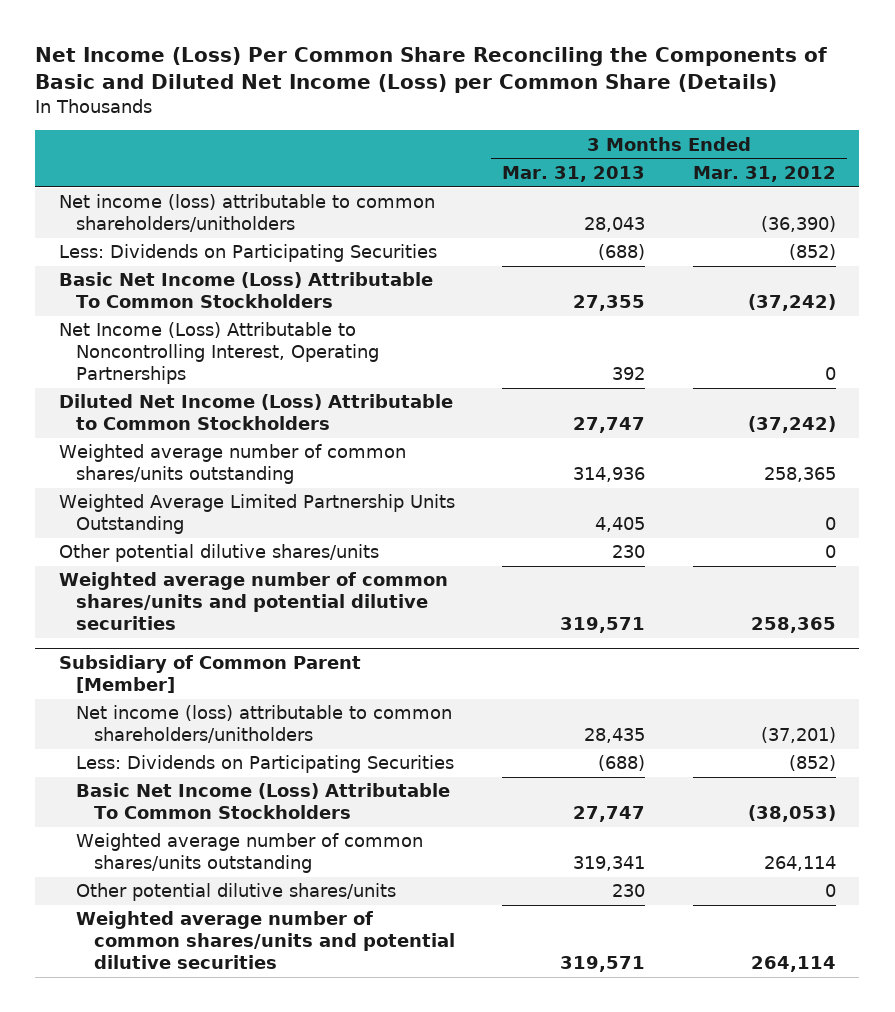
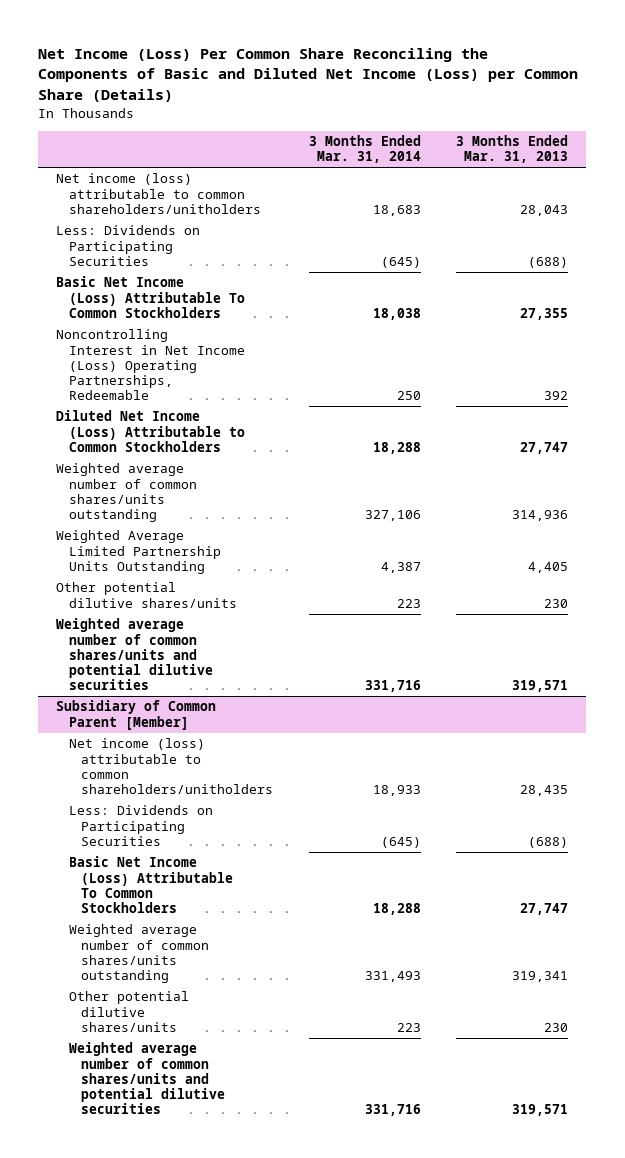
[692,165,836,182] Mar. 31, 2012 -> none
none -> [308,135,421,164] 3 Months Ended Mar. 31, 2014
[58,322,380,384] Net Income (Loss) Attributable to Noncontrolling Interest, Operating Partnerships -> [56,329,245,401] Noncontrolling Interest in Net Income (Loss) Operating Partnerships, Redeemable

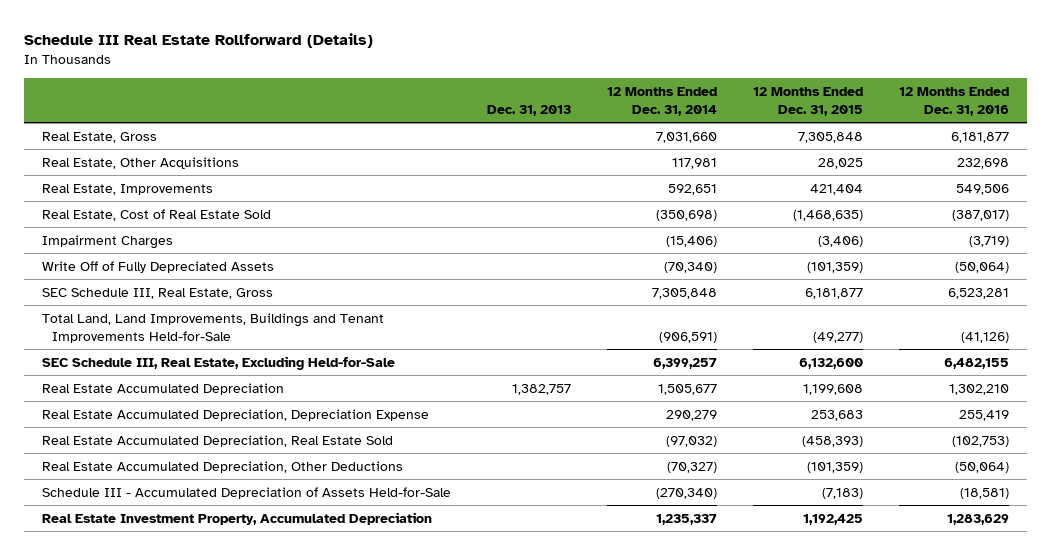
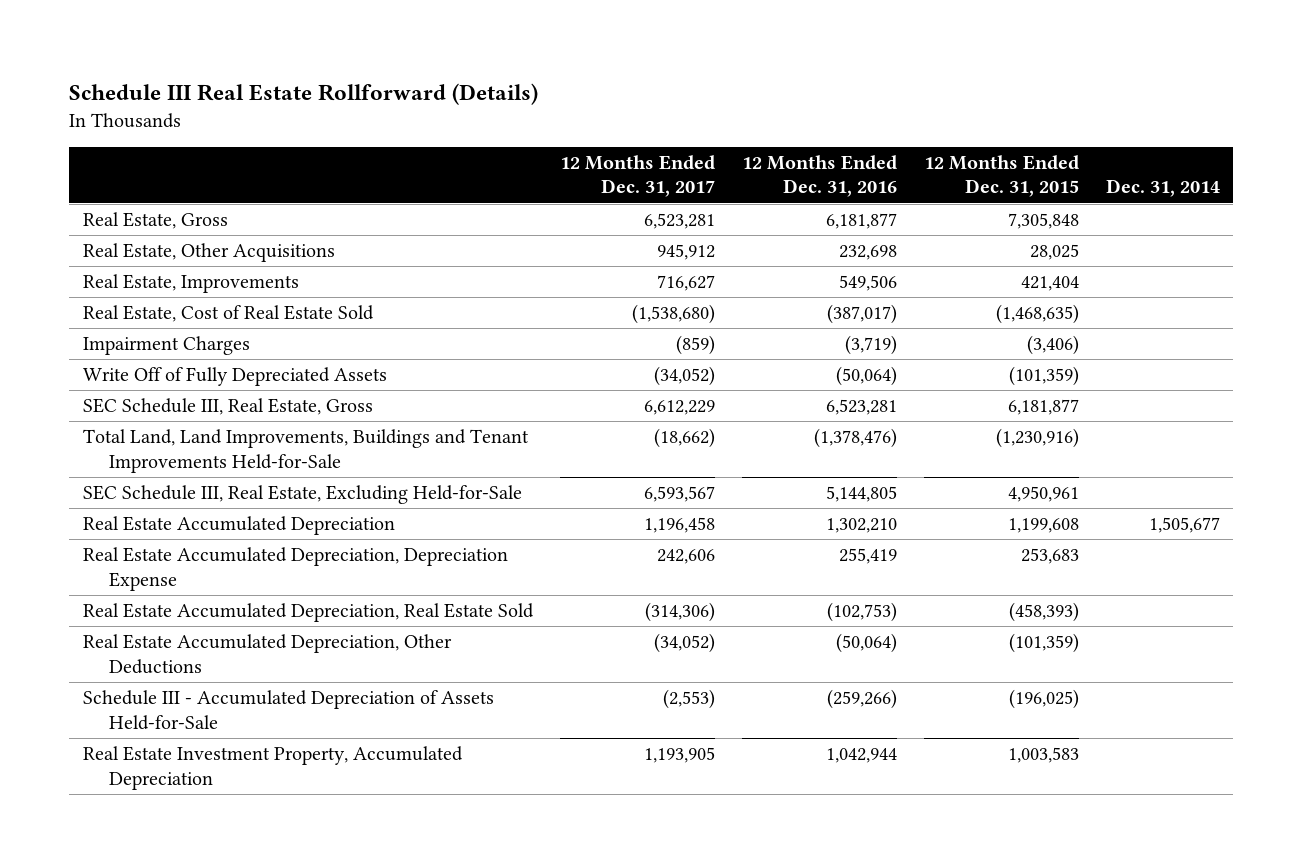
[486,104,571,116] Dec. 31, 2013 -> none
[606,86,717,116] 12 Months Ended Dec. 31, 2014 -> none
none -> [559,154,715,198] 12 Months Ended Dec. 31, 2017
none -> [1105,179,1220,198] Dec. 31, 2014
[813,331,864,343] (49,277) -> [995,428,1079,449] (1,230,916)
[961,331,1010,343] (41,126) -> [813,428,897,449] (1,378,476)
[799,357,864,369] 6,132,600 -> [1007,486,1079,503] 4,950,961
[944,357,1010,369] 6,482,155 -> [825,486,897,503] 5,144,805
[822,487,864,499] (7,183) -> [1008,689,1079,710] (196,025)
[960,487,1010,499] (18,581) -> [826,689,897,710] (259,266)
[803,513,864,525] 1,192,425 -> [1007,747,1079,764] 1,003,583
[947,513,1010,525] 1,283,629 -> [825,748,897,764] 1,042,944

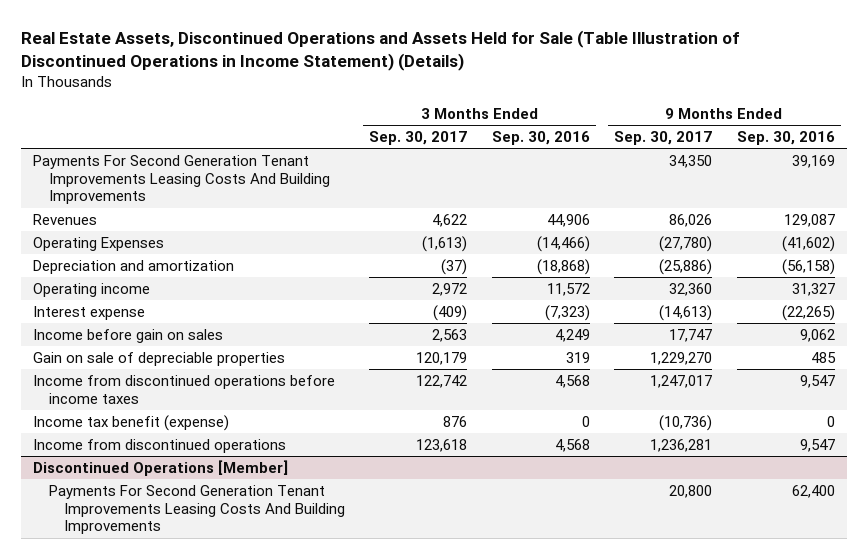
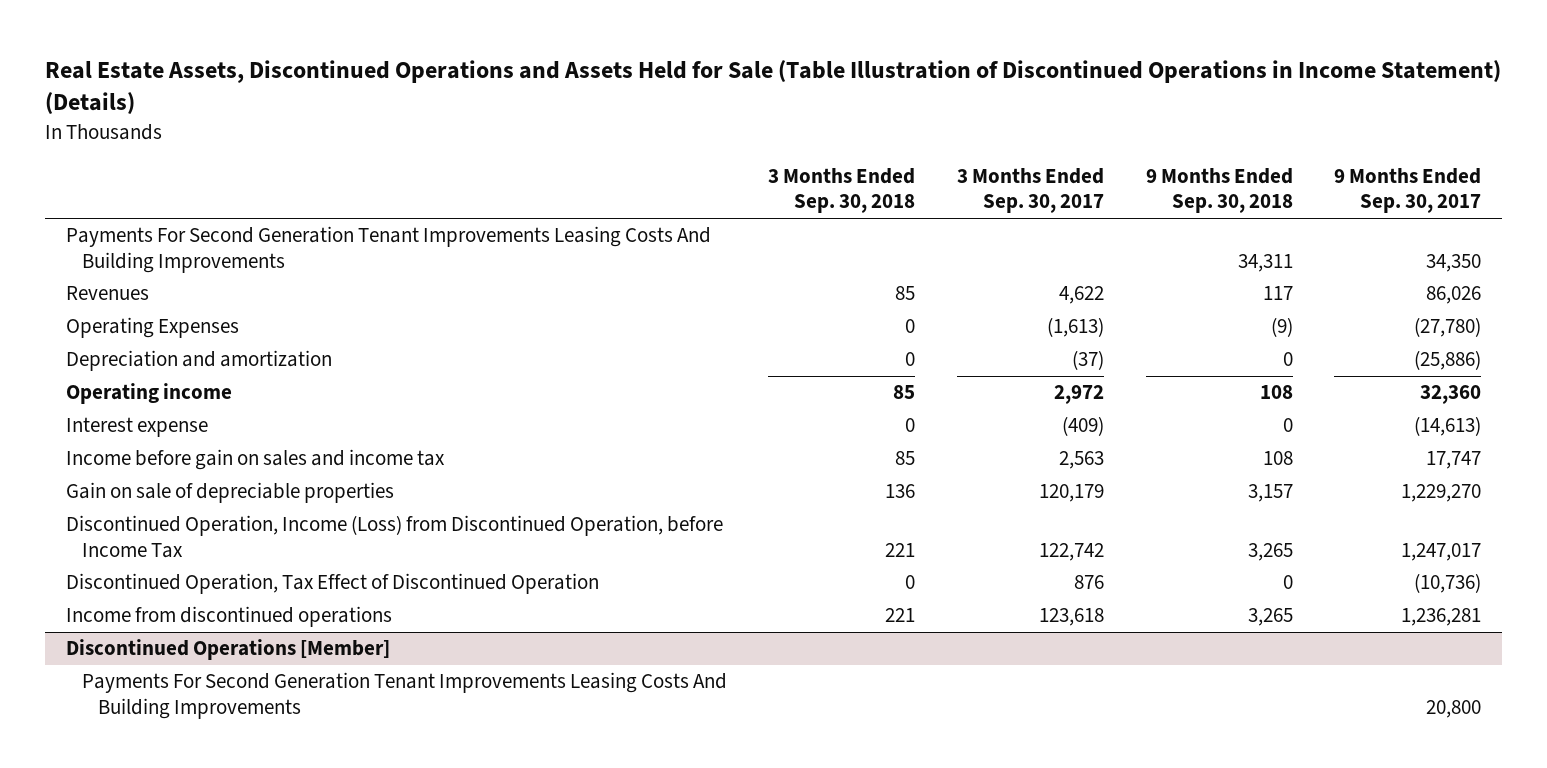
[491,131,590,146] Sep. 30, 2016 -> none
[736,131,835,146] Sep. 30, 2016 -> none
none -> [768,167,916,214] 3 Months Ended Sep. 30, 2018
none -> [1145,167,1293,214] 9 Months Ended Sep. 30, 2018
[33,328,224,343] Income before gain on sales -> [65,449,445,471] Income before gain on sales and income tax
[33,374,336,404] Income from discontinued operations before income taxes -> [65,515,723,558] Discontinued Operation, Income (Loss) from Discontinued Operation, before Income Tax
[33,414,230,431] Income tax benefit (expense) -> [65,573,599,595] Discontinued Operation, Tax Effect of Discontinued Operation

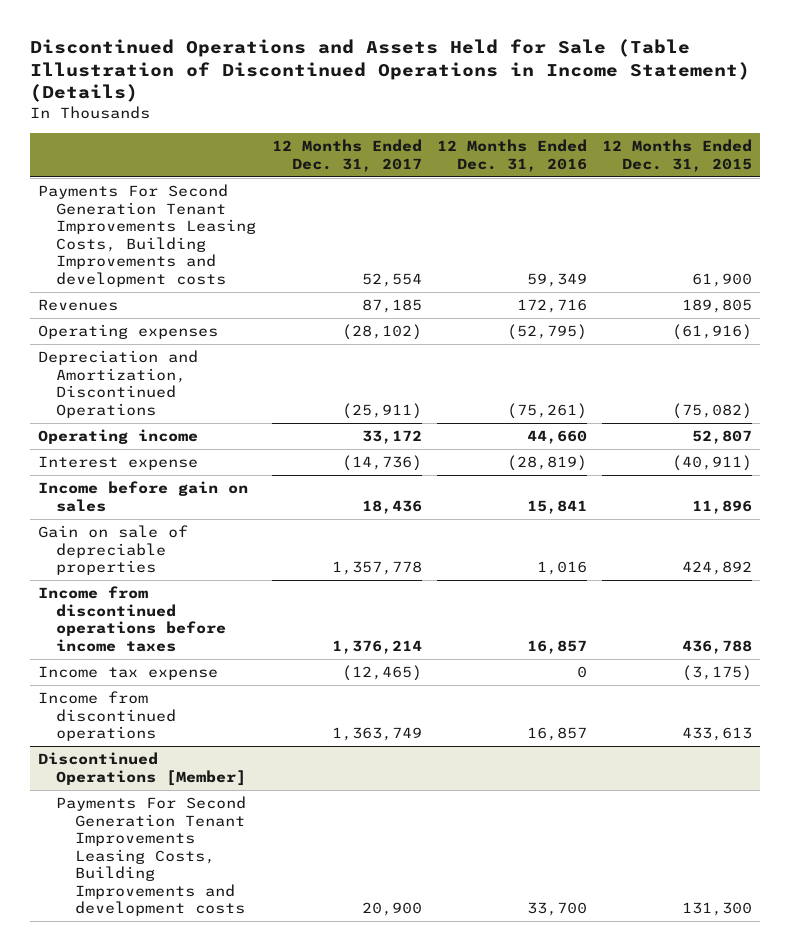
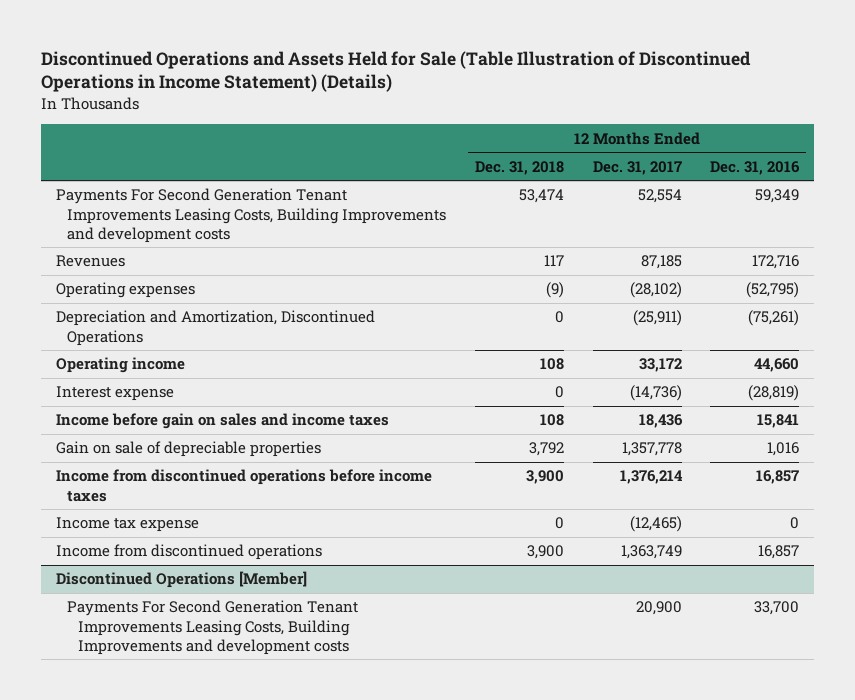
[602,139,753,172] 12 Months Ended Dec. 31, 2015 -> none
none -> [474,160,564,175] Dec. 31, 2018
[37,481,248,512] Income before gain on sales -> [55,413,389,430] Income before gain on sales and income taxes

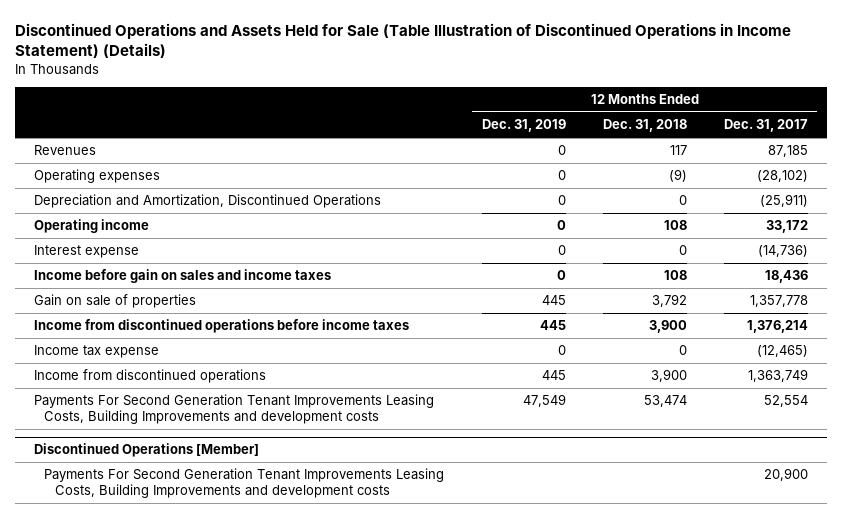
[710,160,801,175] Dec. 31, 2016 -> none
none -> [481,119,566,133] Dec. 31, 2019
[55,441,321,458] Gain on sale of depreciable properties -> [33,294,196,309] Gain on sale of properties
[55,188,446,243] Payments For Second Generation Tenant Improvements Leasing Costs, Building Improvements and development costs -> [33,394,434,425] Payments For Second Generation Tenant Improvements Leasing Costs, Building Improvements and development costs

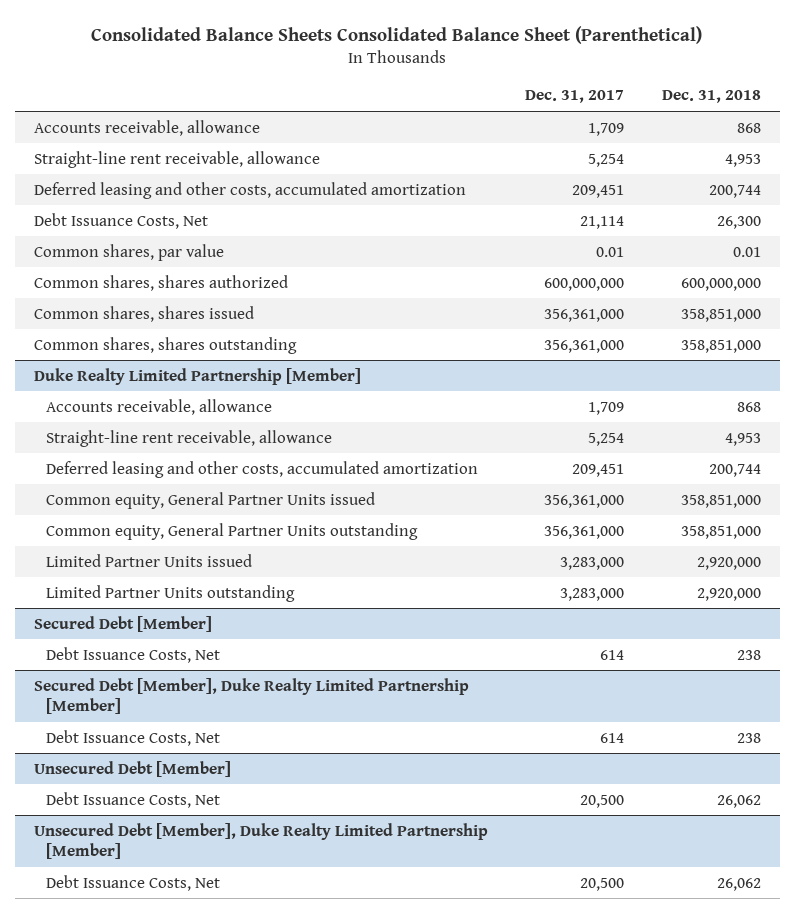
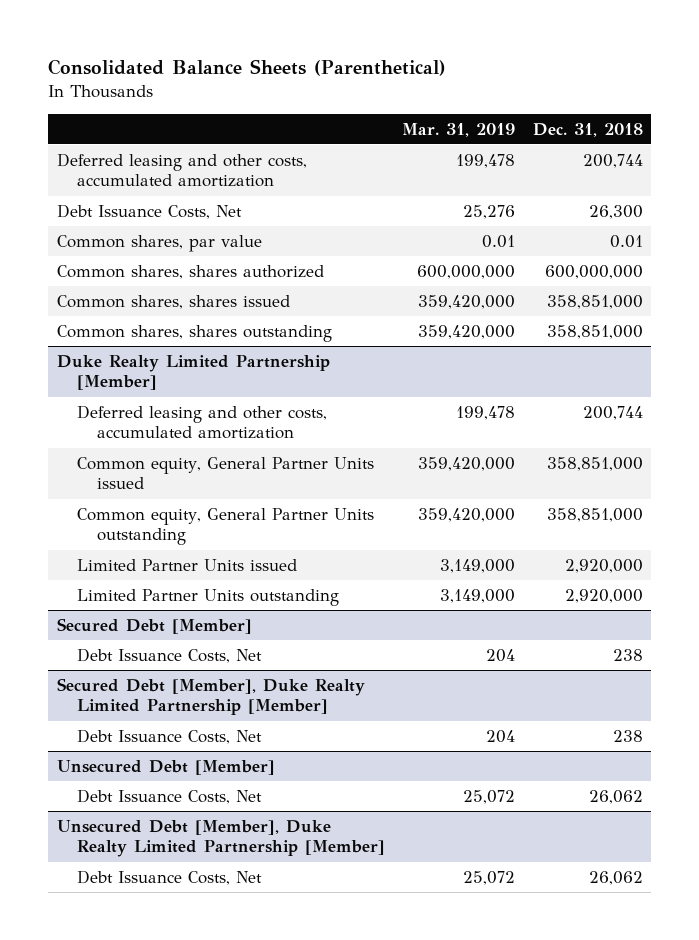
[91,25,703,44] Consolidated Balance Sheets Consolidated Balance Sheet (Parenthetical) -> [47,59,446,77] Consolidated Balance Sheets (Parenthetical)
[525,90,625,104] Dec. 31, 2017 -> none
none -> [402,122,516,137] Mar. 31, 2019
[33,119,260,136] Accounts receivable, allowance -> none
[33,150,320,168] Straight-line rent receivable, allowance -> none
[45,398,272,415] Accounts receivable, allowance -> none
[45,429,332,447] Straight-line rent receivable, allowance -> none

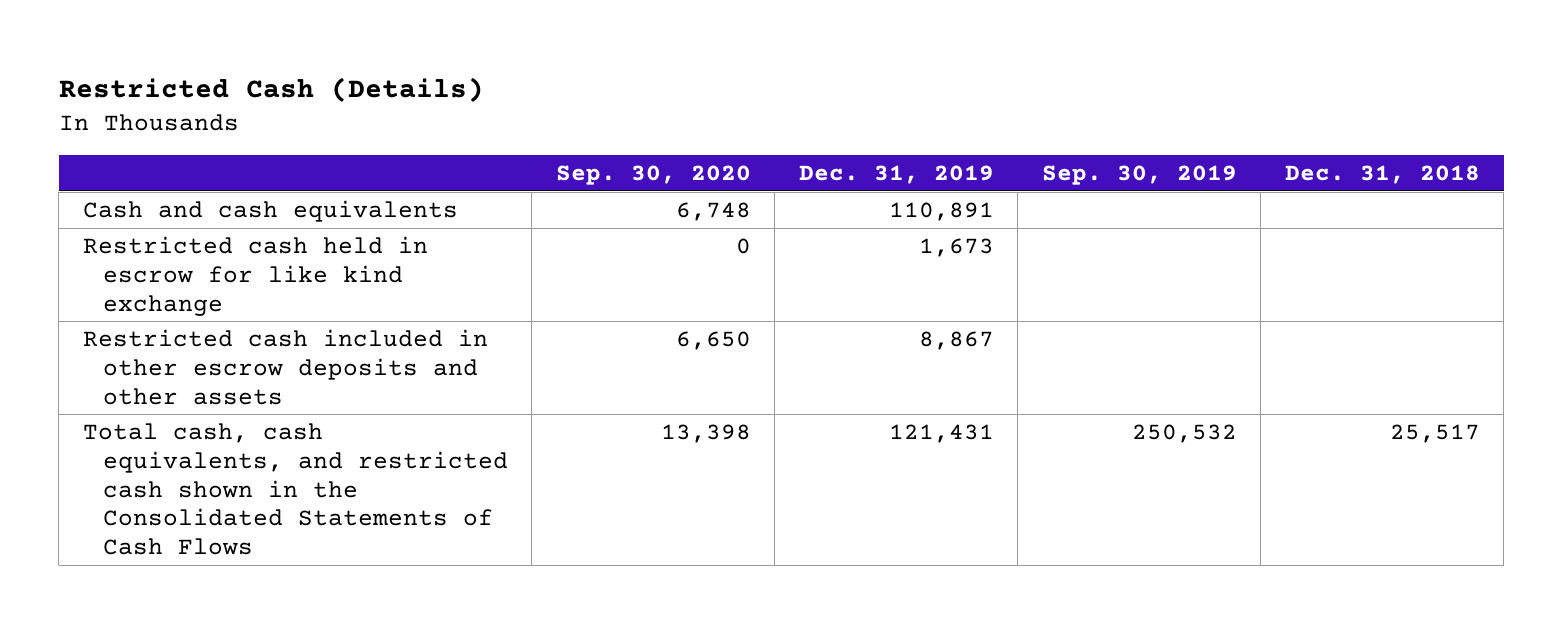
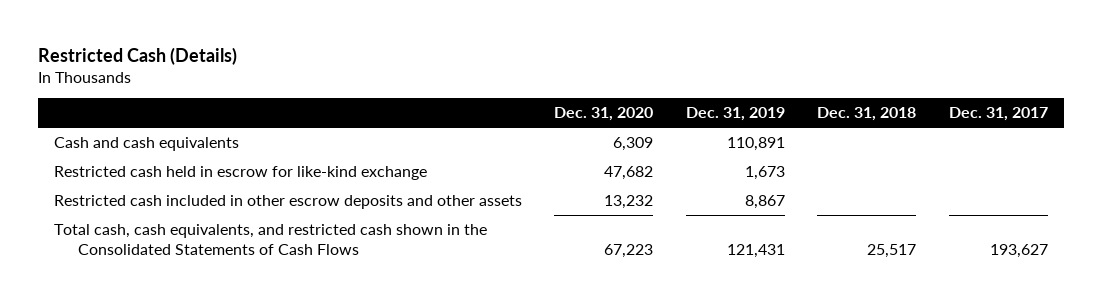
[555,164,751,185] Sep. 30, 2020 -> none
[1041,164,1237,185] Sep. 30, 2019 -> none
none -> [554,107,654,122] Dec. 31, 2020
none -> [948,107,1048,122] Dec. 31, 2017
[83,236,429,316] Restricted cash held in escrow for like kind exchange -> [53,166,427,181] Restricted cash held in escrow for like-kind exchange

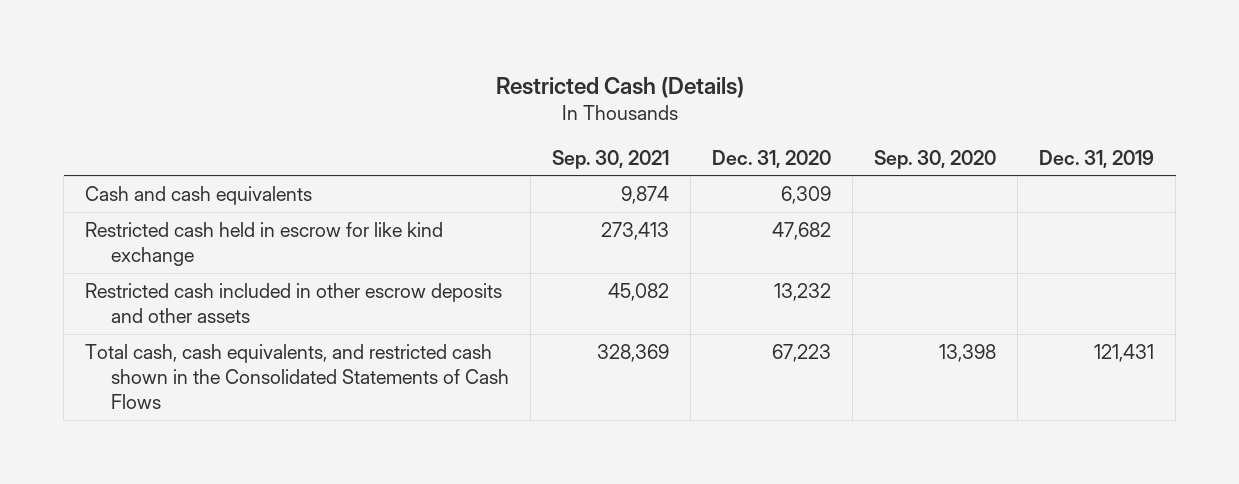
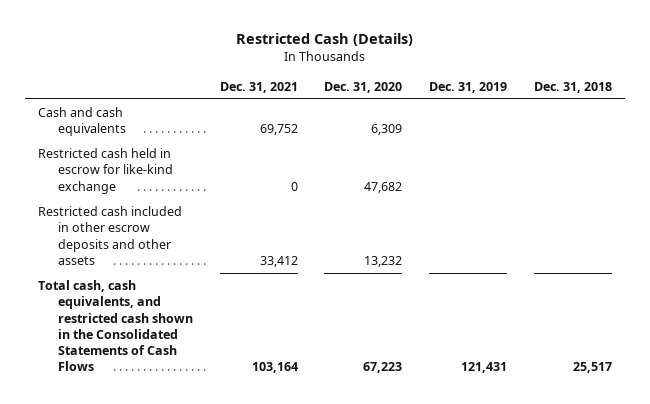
[551,149,669,169] Sep. 30, 2021 -> none
[873,149,996,169] Sep. 30, 2020 -> none
none -> [219,81,298,93] Dec. 31, 2021
none -> [533,81,612,93] Dec. 31, 2018
[85,221,444,267] Restricted cash held in escrow for like kind exchange -> [38,148,174,194] Restricted cash held in escrow for like-kind exchange

